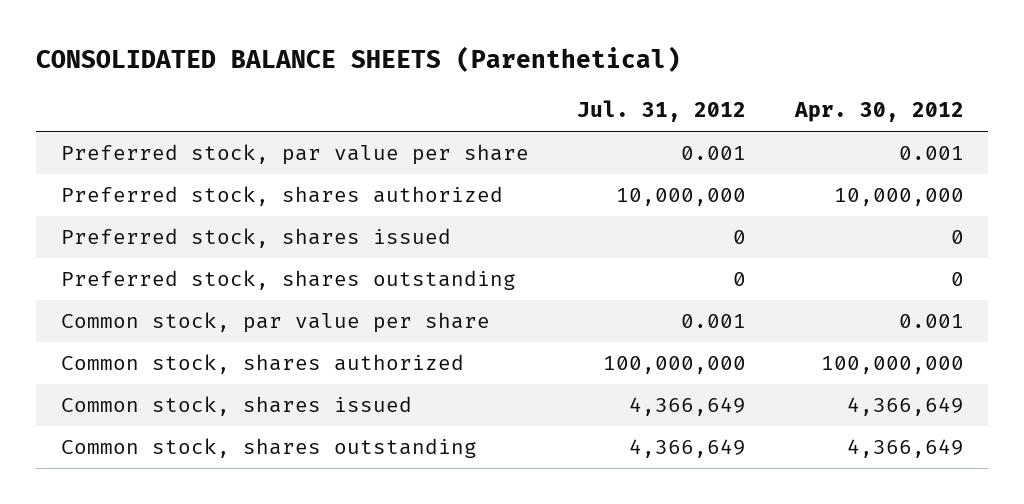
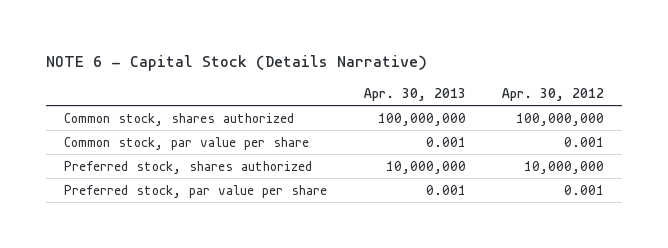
[36,46,682,73] CONSOLIDATED BALANCE SHEETS (Parenthetical) -> [45,55,427,72] NOTE 6 - Capital Stock (Details Narrative)
[577,100,747,123] Jul. 31, 2012 -> none
none -> [363,87,466,101] Apr. 30, 2013
[60,228,451,249] Preferred stock, shares issued -> none
[60,270,516,291] Preferred stock, shares outstanding -> none
[60,396,412,417] Common stock, shares issued -> none
[60,438,477,459] Common stock, shares outstanding -> none
[60,312,490,334] Common stock, par value per share -> [64,136,310,150] Common stock, par value per share
[60,186,503,207] Preferred stock, shares authorized -> [64,160,313,174] Preferred stock, shares authorized
[60,144,529,166] Preferred stock, par value per share -> [64,184,328,198] Preferred stock, par value per share

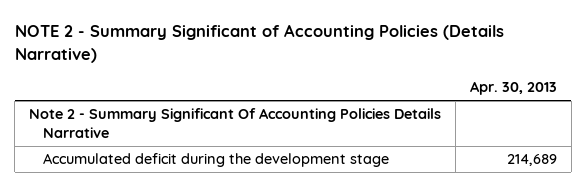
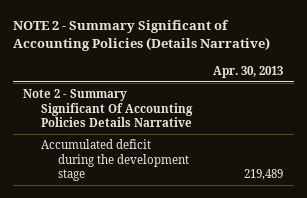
[506,154,557,167] 214,689 -> [244,169,284,181] 219,489

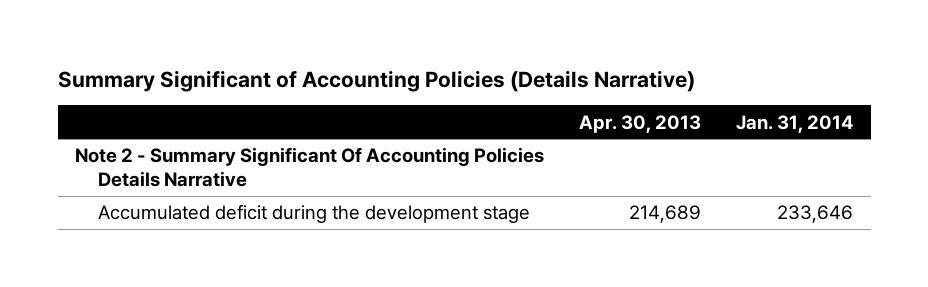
[12,20,270,52] NOTE 2 - Summary Significant of Accounting Policies (Details Narrative) -> [57,69,695,92] Summary Significant of Accounting Policies (Details Narrative)
none -> [736,114,854,133] Jan. 31, 2014
[244,169,284,181] 219,489 -> [629,205,702,224] 214,689

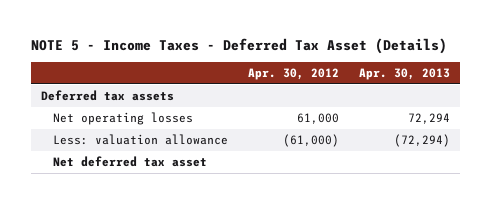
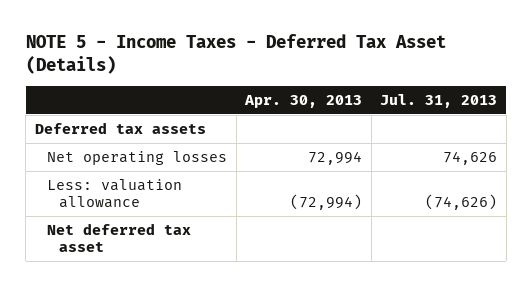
[248,67,340,80] Apr. 30, 2012 -> none
none -> [380,93,498,108] Jul. 31, 2013
[408,113,451,125] 72,294 -> [308,151,363,166] 72,994
[394,134,451,148] (72,294) -> [290,194,363,211] (72,994)

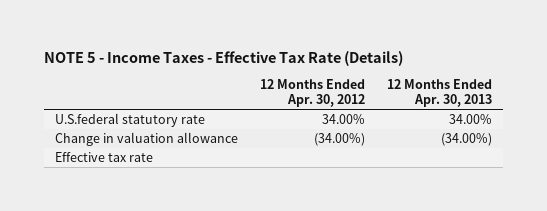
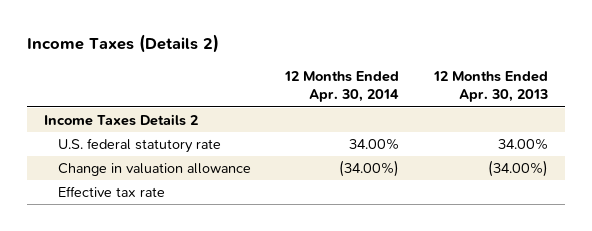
[43,51,403,67] NOTE 5 - Income Taxes - Effective Tax Rate (Details) -> [26,34,219,54] Income Taxes (Details 2)
[259,79,365,108] 12 Months Ended Apr. 30, 2012 -> none
none -> [284,71,400,103] 12 Months Ended Apr. 30, 2014
none -> [44,114,199,127] Income Taxes Details 2
[54,112,205,127] U.S.federal statutory rate -> [57,138,221,154] U.S. federal statutory rate

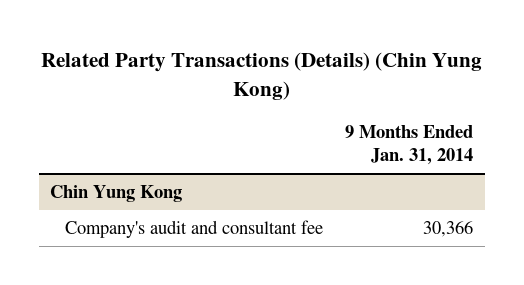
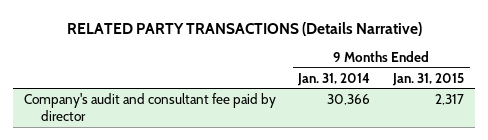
[40,52,482,100] Related Party Transactions (Details) (Chin Yung Kong) -> [66,21,422,36] RELATED PARTY TRANSACTIONS (Details Narrative)
none -> [391,72,464,86] Jan. 31, 2015
[50,184,183,202] Chin Yung Kong -> none
[65,219,324,238] Company's audit and consultant fee -> [23,93,276,122] Company's audit and consultant fee paid by director

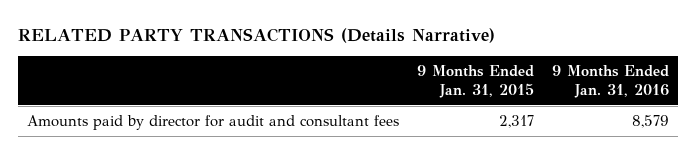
[297,72,371,86] Jan. 31, 2014 -> none
none -> [552,65,670,99] 9 Months Ended Jan. 31, 2016
[23,93,276,122] Company's audit and consultant fee paid by director -> [26,114,399,130] Amounts paid by director for audit and consultant fees

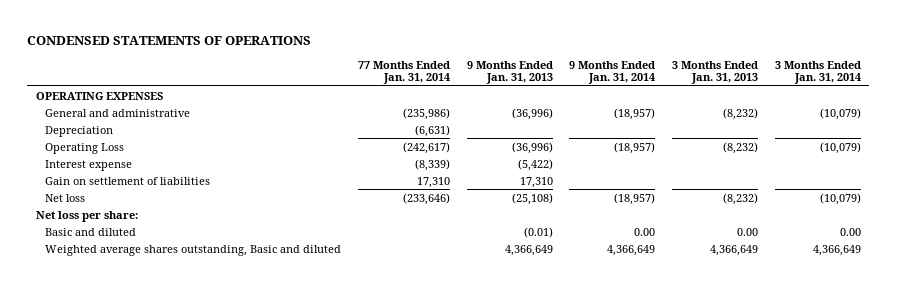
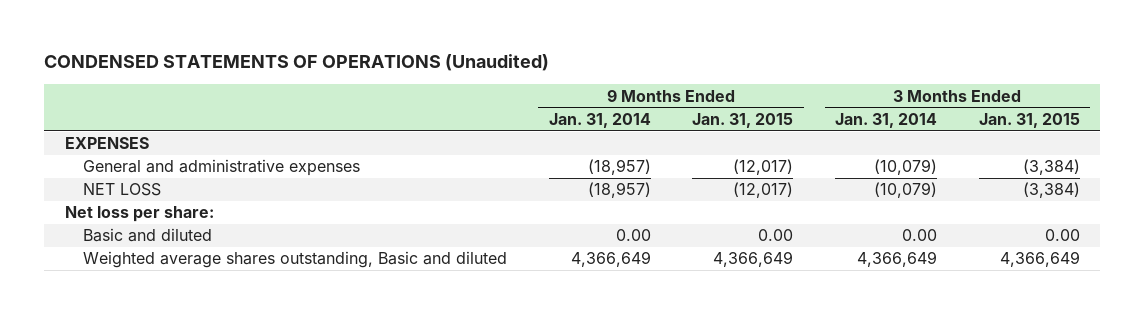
[27,35,312,45] CONDENSED STATEMENTS OF OPERATIONS -> [44,54,550,72] CONDENSED STATEMENTS OF OPERATIONS (Unaudited)
[357,60,450,85] 77 Months Ended Jan. 31, 2014 -> none
[466,60,553,85] 9 Months Ended Jan. 31, 2013 -> none
[672,60,759,85] 3 Months Ended Jan. 31, 2013 -> none
none -> [692,113,794,129] Jan. 31, 2015
none -> [978,113,1080,129] Jan. 31, 2015
[45,125,114,137] Depreciation -> none
[45,142,125,154] Operating Loss -> none
[45,159,133,171] Interest expense -> none
[45,176,211,185] Gain on settlement of liabilities -> none
[35,91,163,100] OPERATING EXPENSES -> [64,137,149,150] EXPENSES
[45,108,191,117] General and administrative -> [82,159,360,177] General and administrative expenses
[45,193,86,202] Net loss -> [82,183,161,197] NET LOSS

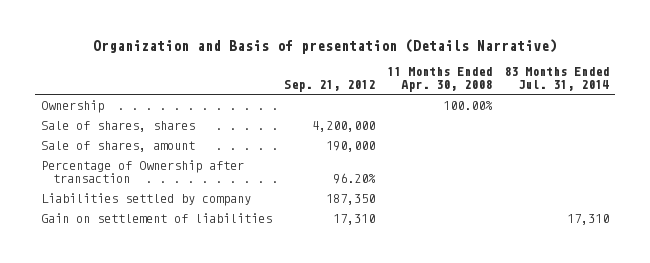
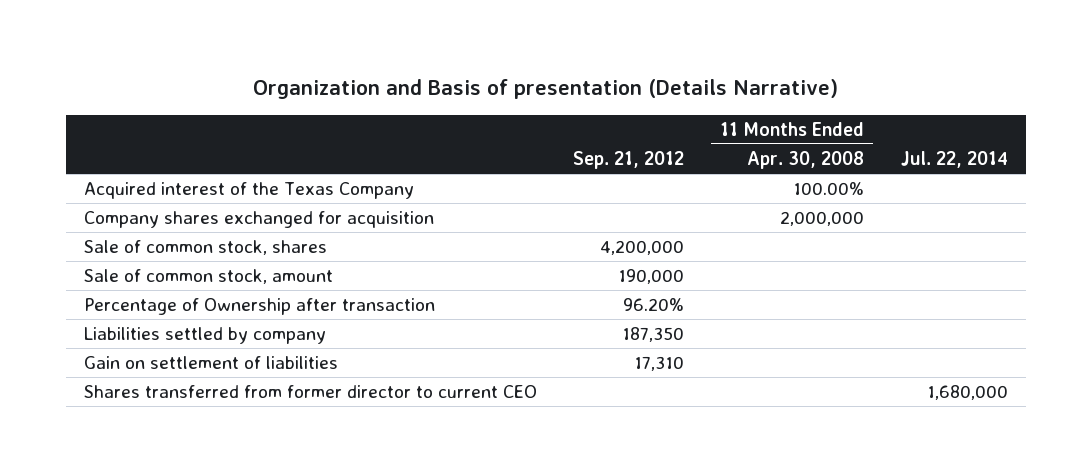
[504,66,610,91] 83 Months Ended Jul. 31, 2014 -> none
none -> [900,151,1008,169] Jul. 22, 2014
[41,99,105,113] Ownership -> [83,182,414,200] Acquired interest of the Texas Company
none -> [83,211,434,229] Company shares exchanged for acquisition
[41,120,196,132] Sale of shares, shares -> [83,240,327,256] Sale of common stock, shares
[41,140,196,152] Sale of shares, amount -> [83,269,333,285] Sale of common stock, amount
none -> [83,385,537,399] Shares transferred from former director to current CEO

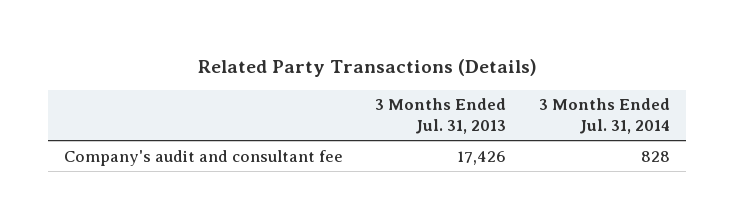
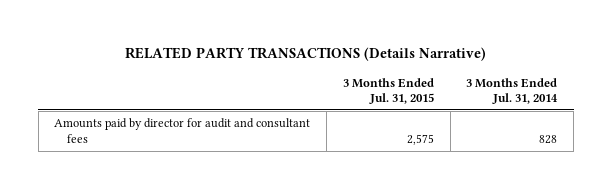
[197,59,537,78] Related Party Transactions (Details) -> [124,46,486,61] RELATED PARTY TRANSACTIONS (Details Narrative)
[375,98,507,134] 3 Months Ended Jul. 31, 2013 -> none
none -> [342,77,434,104] 3 Months Ended Jul. 31, 2015
[64,149,344,166] Company's audit and consultant fee -> [54,118,311,143] Amounts paid by director for audit and consultant fees

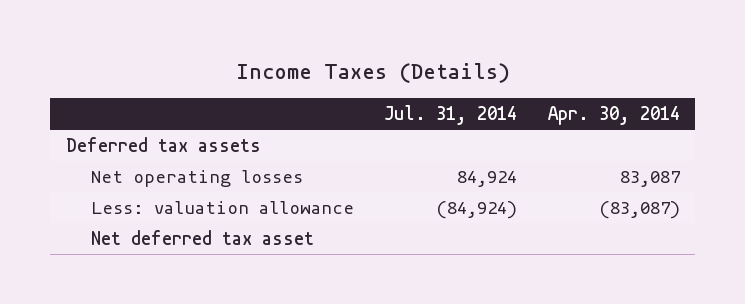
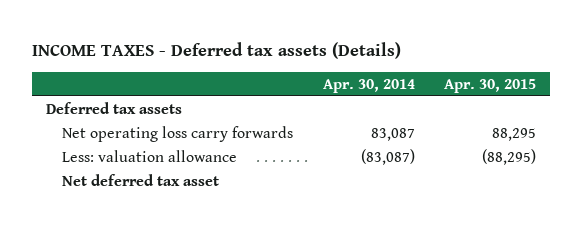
[235,63,510,84] Income Taxes (Details) -> [31,42,401,60] INCOME TAXES - Deferred tax assets (Details)
[384,105,518,126] Jul. 31, 2014 -> none
none -> [443,78,536,93] Apr. 30, 2015
[90,170,303,188] Net operating losses -> [62,125,294,142] Net operating loss carry forwards

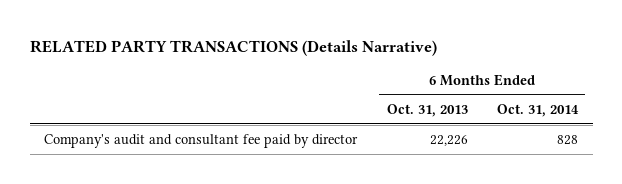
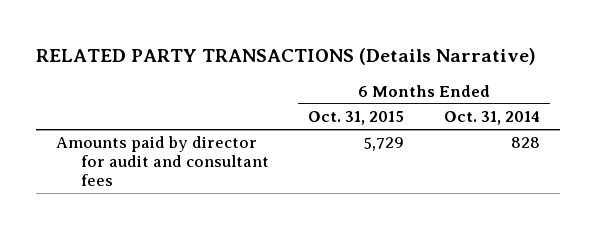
[386,103,468,117] Oct. 31, 2013 -> none
none -> [308,111,405,126] Oct. 31, 2015
[44,133,359,148] Company's audit and consultant fee paid by director -> [55,136,269,187] Amounts paid by director for audit and consultant fees

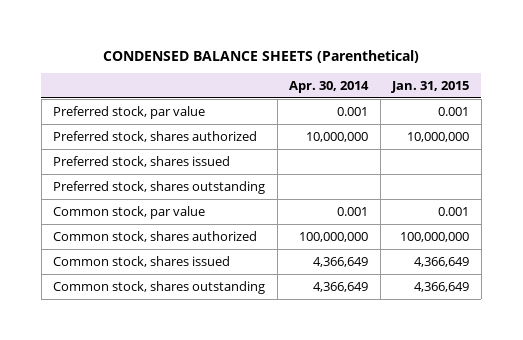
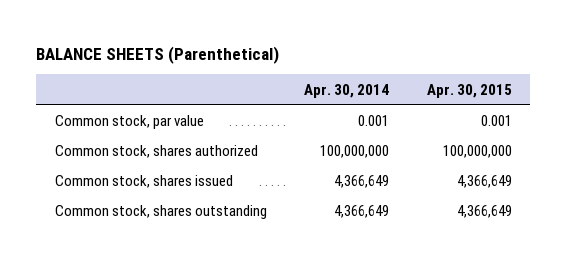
[103,49,420,63] CONDENSED BALANCE SHEETS (Parenthetical) -> [36,45,280,64] BALANCE SHEETS (Parenthetical)
[391,80,470,93] Jan. 31, 2015 -> none
none -> [426,83,512,98] Apr. 30, 2015
[53,105,206,119] Preferred stock, par value -> none
[53,130,258,142] Preferred stock, shares authorized -> none
[53,155,231,167] Preferred stock, shares issued -> none
[53,180,266,194] Preferred stock, shares outstanding -> none

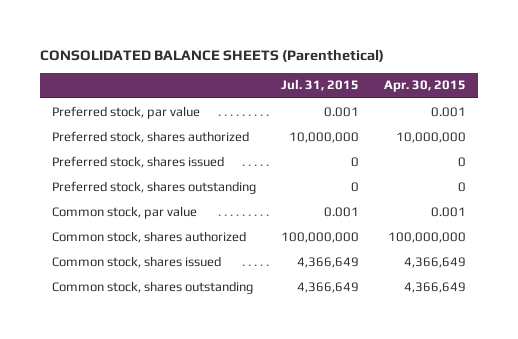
[36,45,280,64] BALANCE SHEETS (Parenthetical) -> [39,48,384,62] CONSOLIDATED BALANCE SHEETS (Parenthetical)
[304,83,390,98] Apr. 30, 2014 -> none
none -> [280,79,359,92] Jul. 31, 2015
none -> [52,105,201,119] Preferred stock, par value
none -> [52,130,250,143] Preferred stock, shares authorized
none -> [52,155,225,168] Preferred stock, shares issued
none -> [52,180,257,194] Preferred stock, shares outstanding

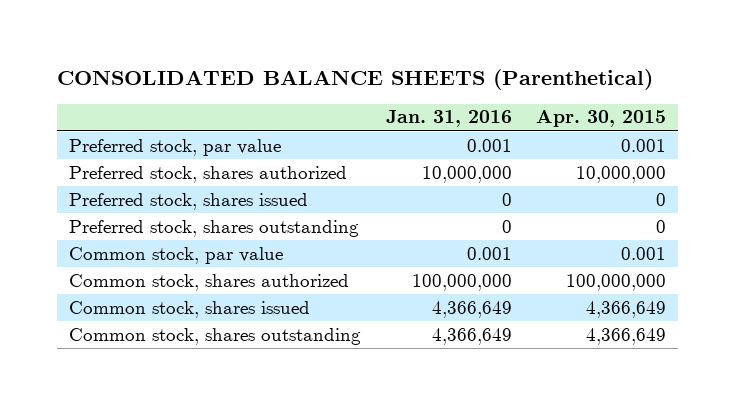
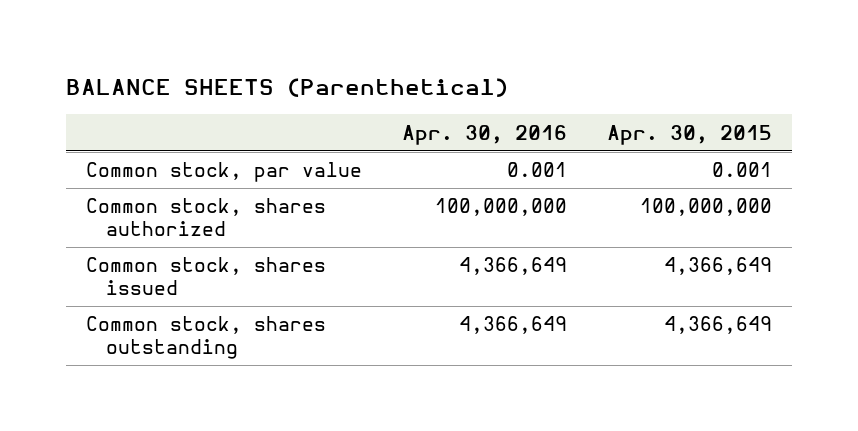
[57,69,654,91] CONSOLIDATED BALANCE SHEETS (Parenthetical) -> [66,78,509,98] BALANCE SHEETS (Parenthetical)
[385,110,512,128] Jan. 31, 2016 -> none
none -> [402,124,568,145] Apr. 30, 2016
[69,138,282,156] Preferred stock, par value -> none
[69,165,348,183] Preferred stock, shares authorized -> none
[69,192,309,210] Preferred stock, shares issued -> none
[69,219,360,237] Preferred stock, shares outstanding -> none

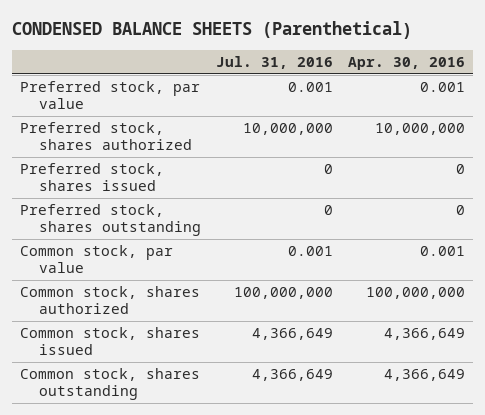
[66,78,509,98] BALANCE SHEETS (Parenthetical) -> [12,21,413,40] CONDENSED BALANCE SHEETS (Parenthetical)
[607,124,773,145] Apr. 30, 2015 -> none
none -> [216,56,334,70] Jul. 31, 2016
none -> [19,81,200,110] Preferred stock, par value
none -> [19,122,192,151] Preferred stock, shares authorized
none -> [19,163,164,192] Preferred stock, shares issued
none -> [19,204,201,237] Preferred stock, shares outstanding

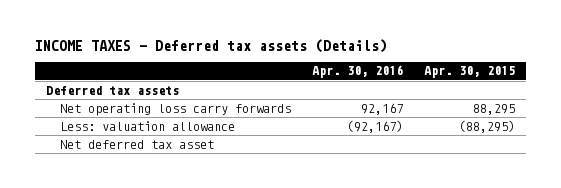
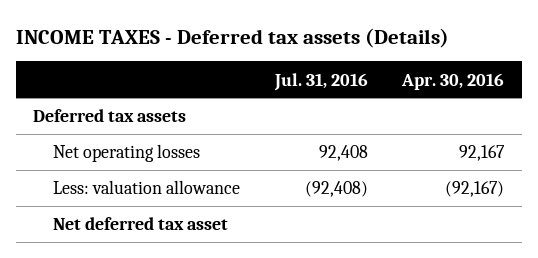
[424,66,516,79] Apr. 30, 2015 -> none
none -> [273,72,368,91] Jul. 31, 2016
[59,102,291,116] Net operating loss carry forwards -> [53,144,201,163] Net operating losses

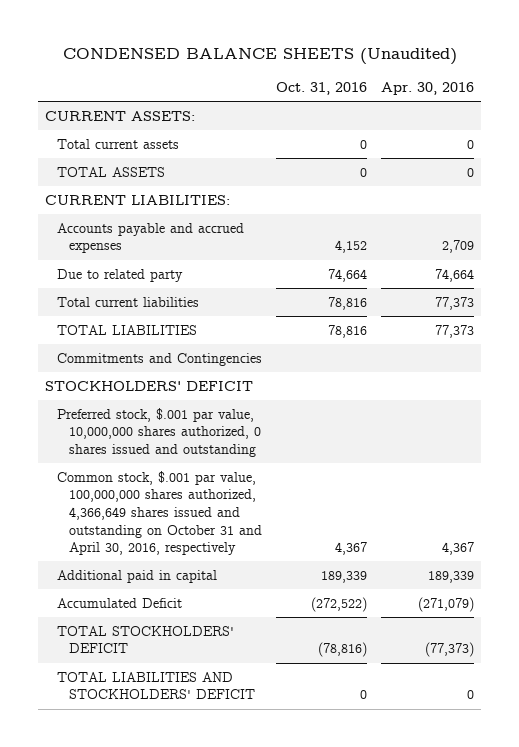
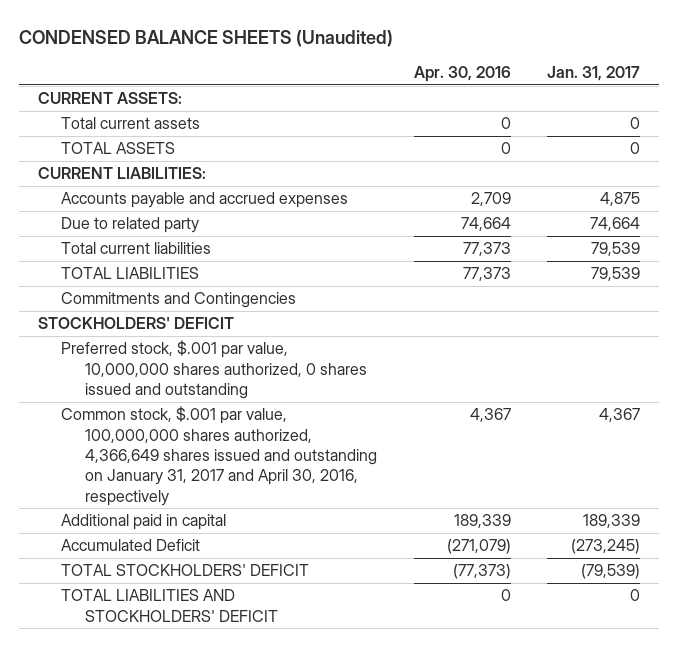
[276,82,368,96] Oct. 31, 2016 -> none
none -> [547,65,641,81] Jan. 31, 2017
[57,470,263,556] Common stock, $.001 par value, 100,000,000 shares authorized, 4,366,649 shares issued and outstanding on October 31 and April 30, 2016, respectively -> [61,406,377,506] Common stock, $.001 par value, 100,000,000 shares authorized, 4,366,649 shares issued and outstanding on January 31, 2017 and April 30, 2016, respectively

